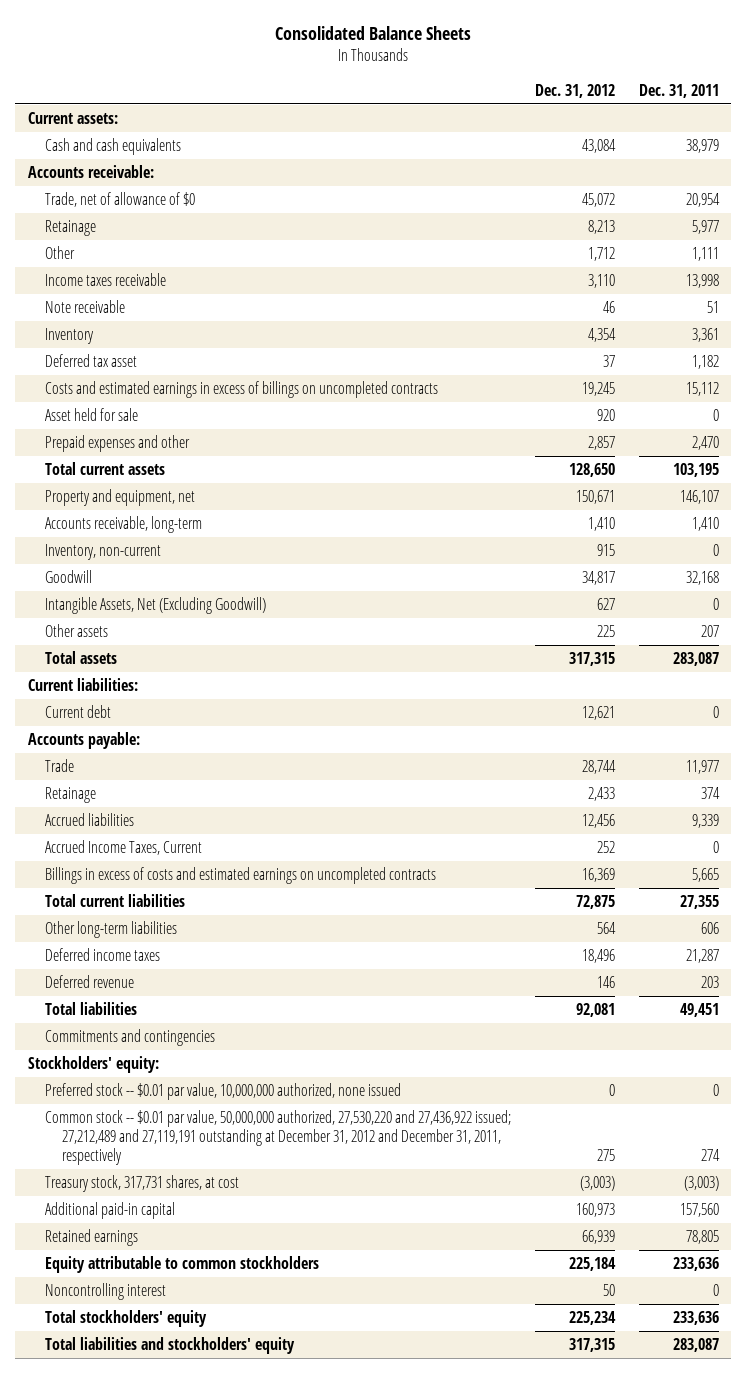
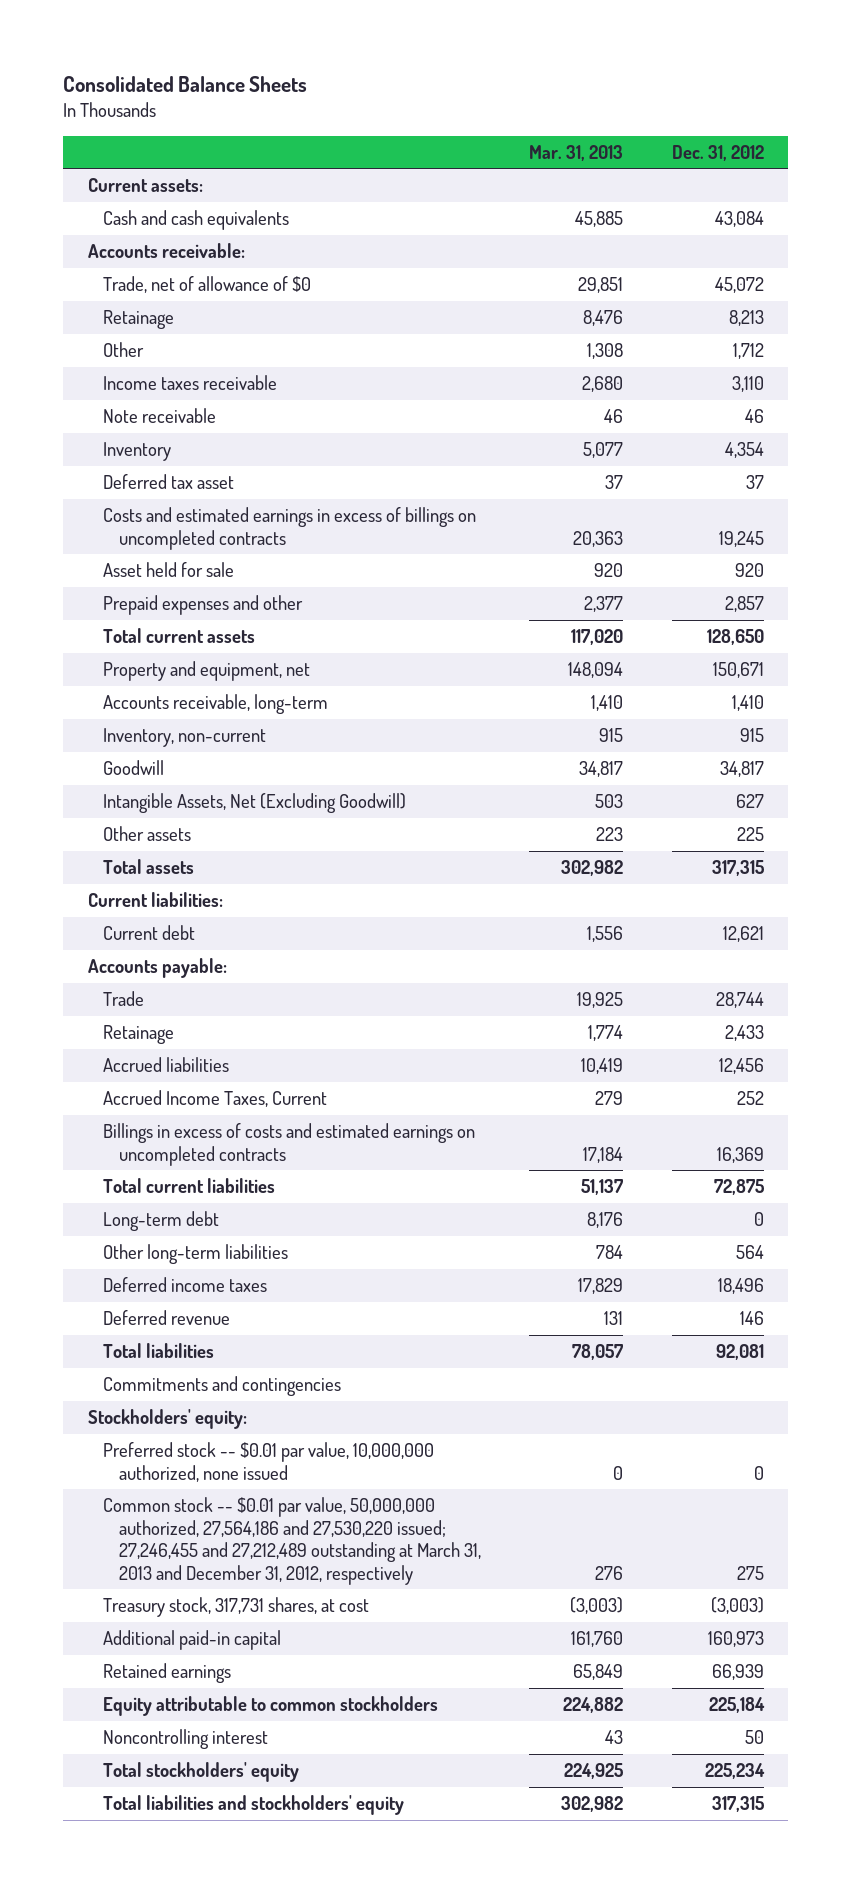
[639,83,720,98] Dec. 31, 2011 -> none
none -> [529,144,624,161] Mar. 31, 2013
none -> [103,1211,220,1232] Long-term debt
[44,1110,511,1165] Common stock -- $0.01 par value, 50,000,000 authorized, 27,530,220 and 27,436,922 issued; 27,212,489 and 27,119,191 outstanding at December 31, 2012 and December 31, 2011, respectively -> [103,1497,481,1585] Common stock -- $0.01 par value, 50,000,000 authorized, 27,564,186 and 27,530,220 issued; 27,246,455 and 27,212,489 outstanding at March 31, 2013 and December 31, 2012, respectively

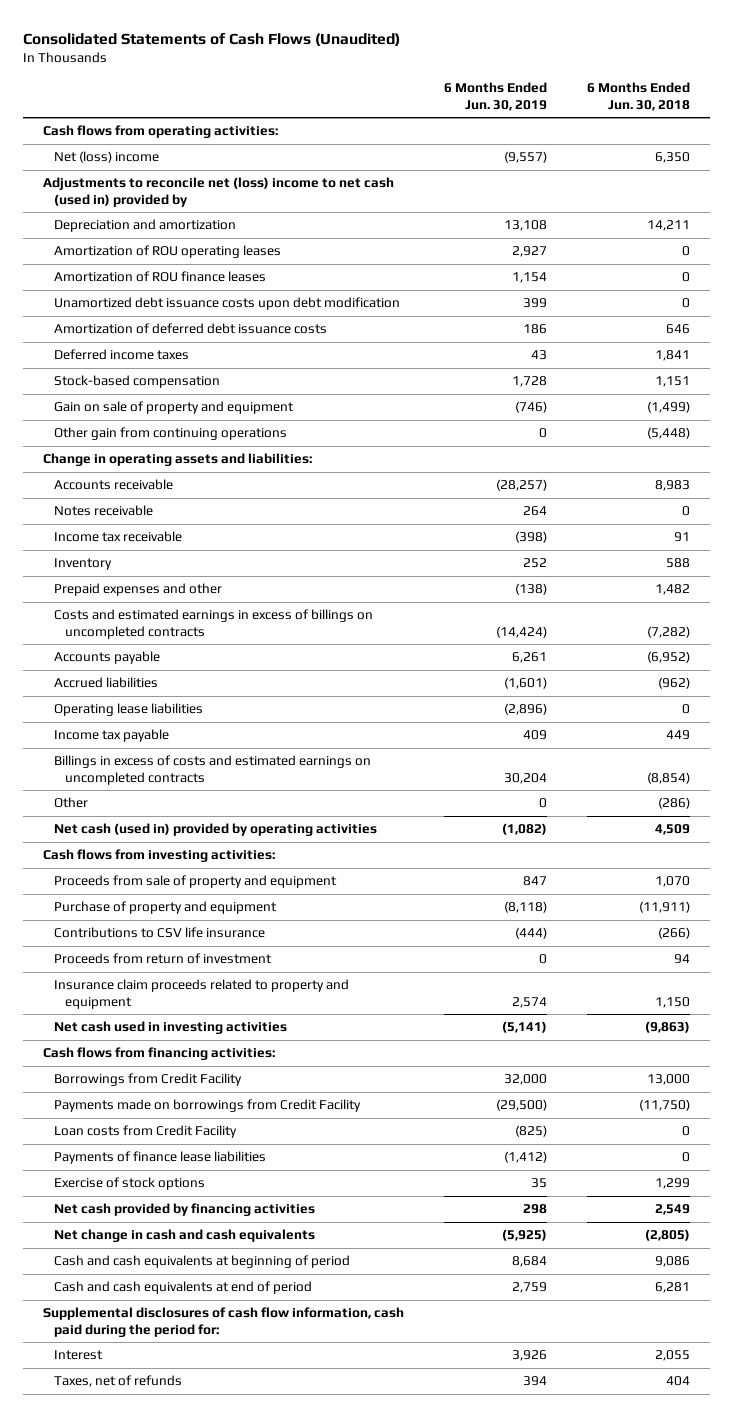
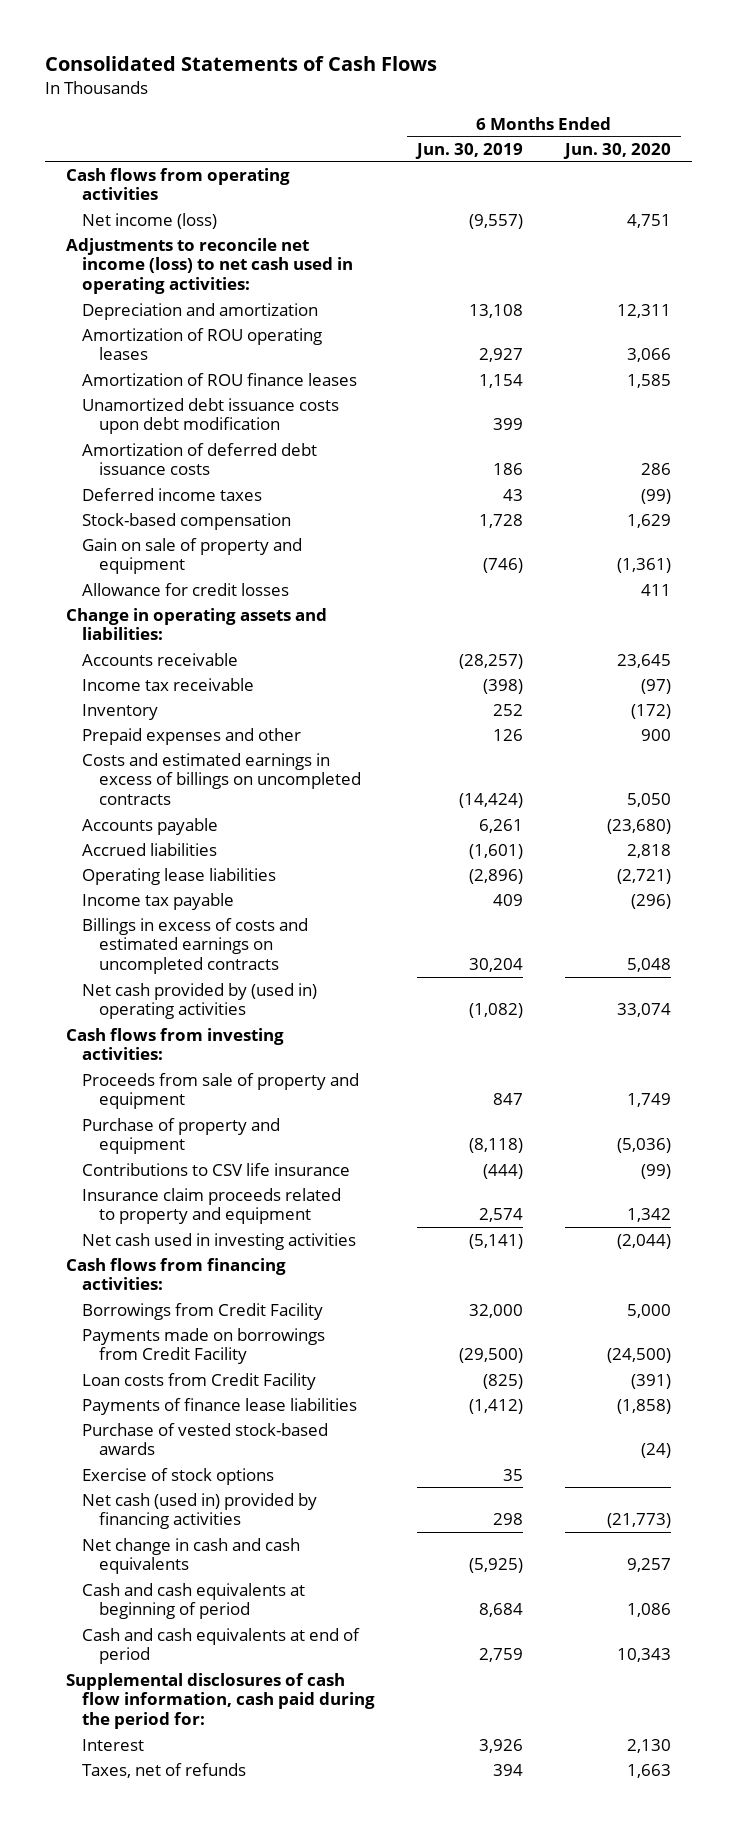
[22,32,400,46] Consolidated Statements of Cash Flows (Unaudited) -> [45,56,438,72] Consolidated Statements of Cash Flows
[586,82,690,111] 6 Months Ended Jun. 30, 2018 -> none
none -> [562,142,671,159] Jun. 30, 2020
[42,125,278,139] Cash flows from operating activities: -> [65,167,290,201] Cash flows from operating activities
[53,151,159,164] Net (loss) income -> [82,212,218,229] Net income (loss)
[42,177,394,207] Adjustments to reconcile net (loss) income to net cash (used in) provided by -> [65,237,354,295] Adjustments to reconcile net income (loss) to net cash used in operating activities:
[53,427,287,441] Other gain from continuing operations -> none
none -> [82,582,290,596] Allowance for credit losses
[53,505,153,517] Notes receivable -> none
[514,583,547,596] (138) -> [493,728,524,741] 126
[53,797,88,809] Other -> none
[53,823,377,837] Net cash (used in) provided by operating activities -> [82,982,318,1020] Net cash provided by (used in) operating activities
[53,953,272,965] Proceeds from return of investment -> none
none -> [82,1422,329,1456] Purchase of vested stock-based awards
[53,1203,315,1217] Net cash provided by financing activities -> [82,1492,318,1530] Net cash (used in) provided by financing activities

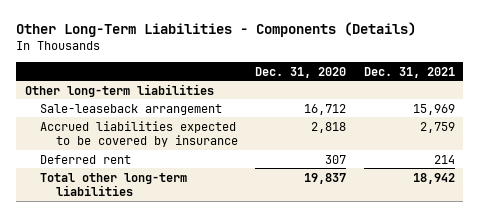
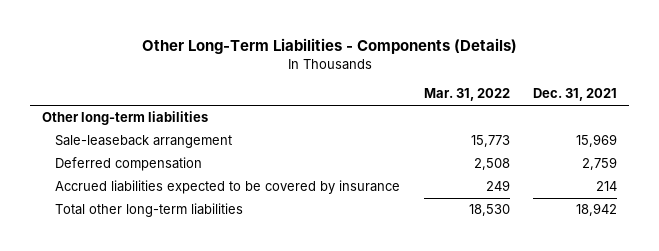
[255,66,347,78] Dec. 31, 2020 -> none
none -> [423,88,510,102] Mar. 31, 2022
[40,154,132,164] Deferred rent -> none
none -> [55,157,203,172] Deferred compensation
[419,121,455,133] 2,759 -> [595,181,617,192] 214

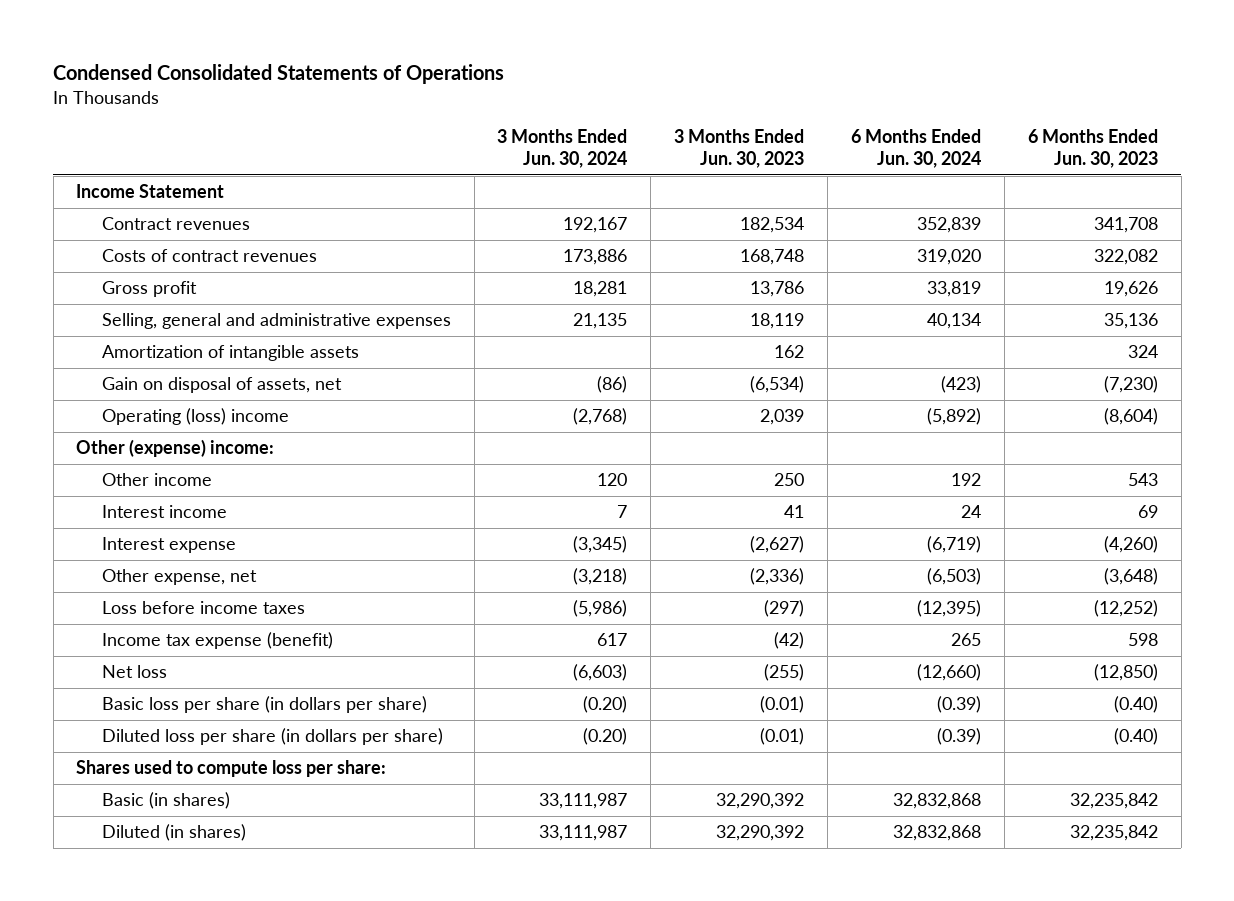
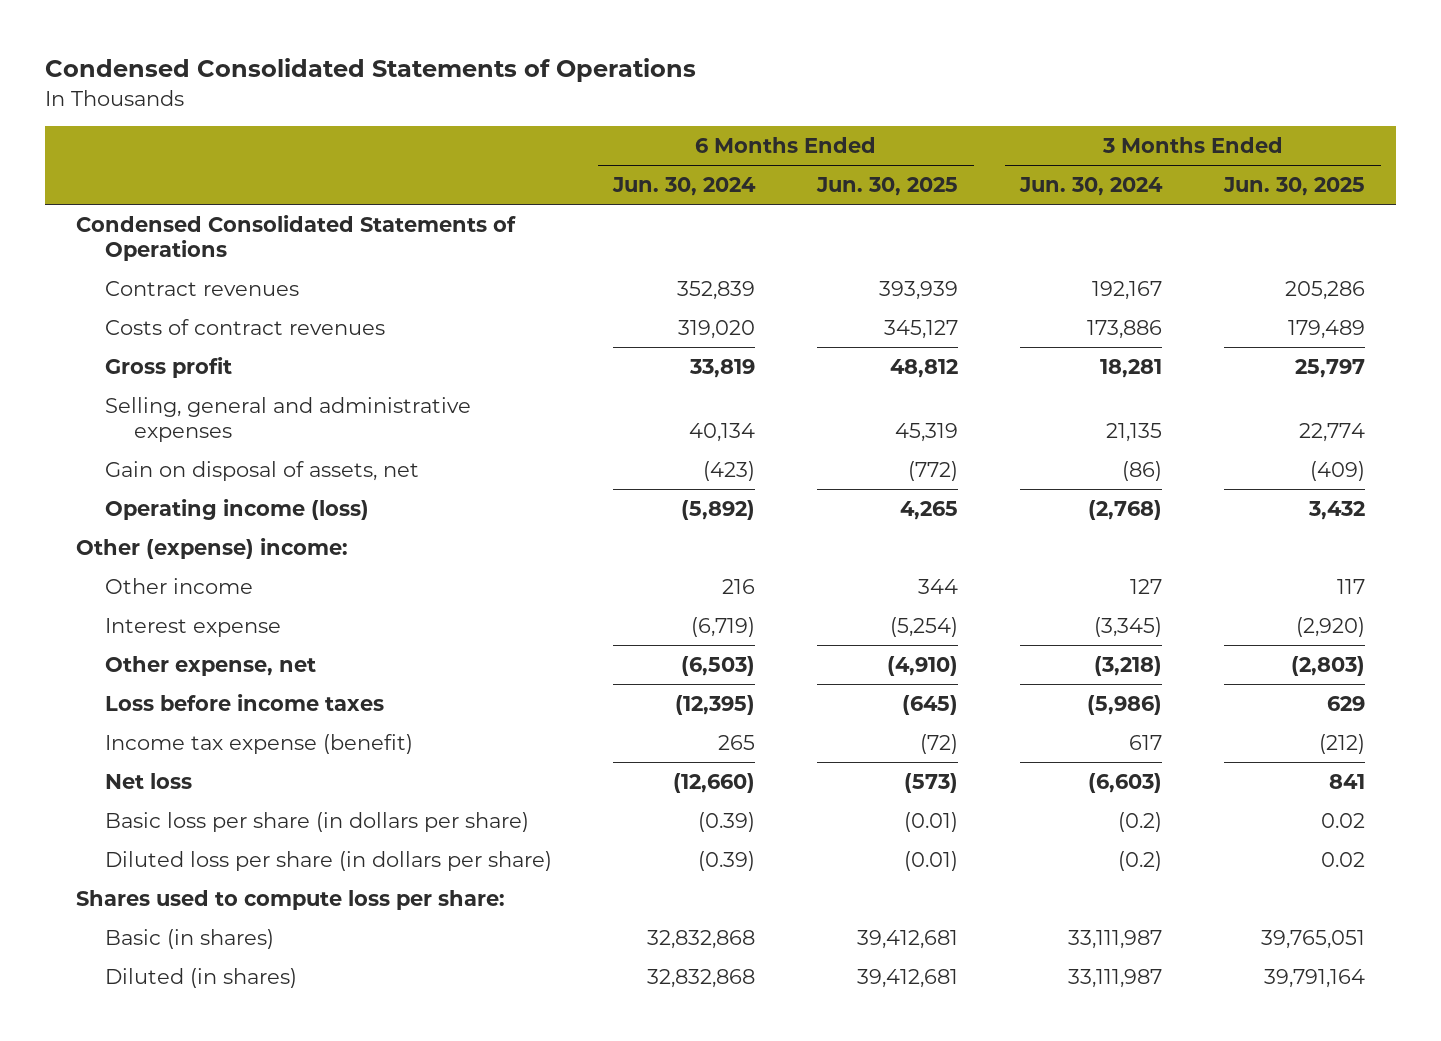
[674,129,805,169] 3 Months Ended Jun. 30, 2023 -> none
[1027,129,1158,169] 6 Months Ended Jun. 30, 2023 -> none
none -> [816,177,959,197] Jun. 30, 2025
none -> [1223,177,1366,197] Jun. 30, 2025
[76,184,225,199] Income Statement -> [75,214,516,261] Condensed Consolidated Statements of Operations
[101,345,359,362] Amortization of intangible assets -> none
[101,408,289,426] Operating (loss) income -> [104,498,369,520] Operating income (loss)
[101,505,227,519] Interest income -> none
[597,473,628,487] 120 -> [1130,578,1163,594] 127
[950,473,981,487] 192 -> [722,578,756,594] 216
[583,696,628,714] (0.20) -> [1118,811,1163,832] (0.2)
[583,728,628,746] (0.20) -> [1118,850,1163,871] (0.2)

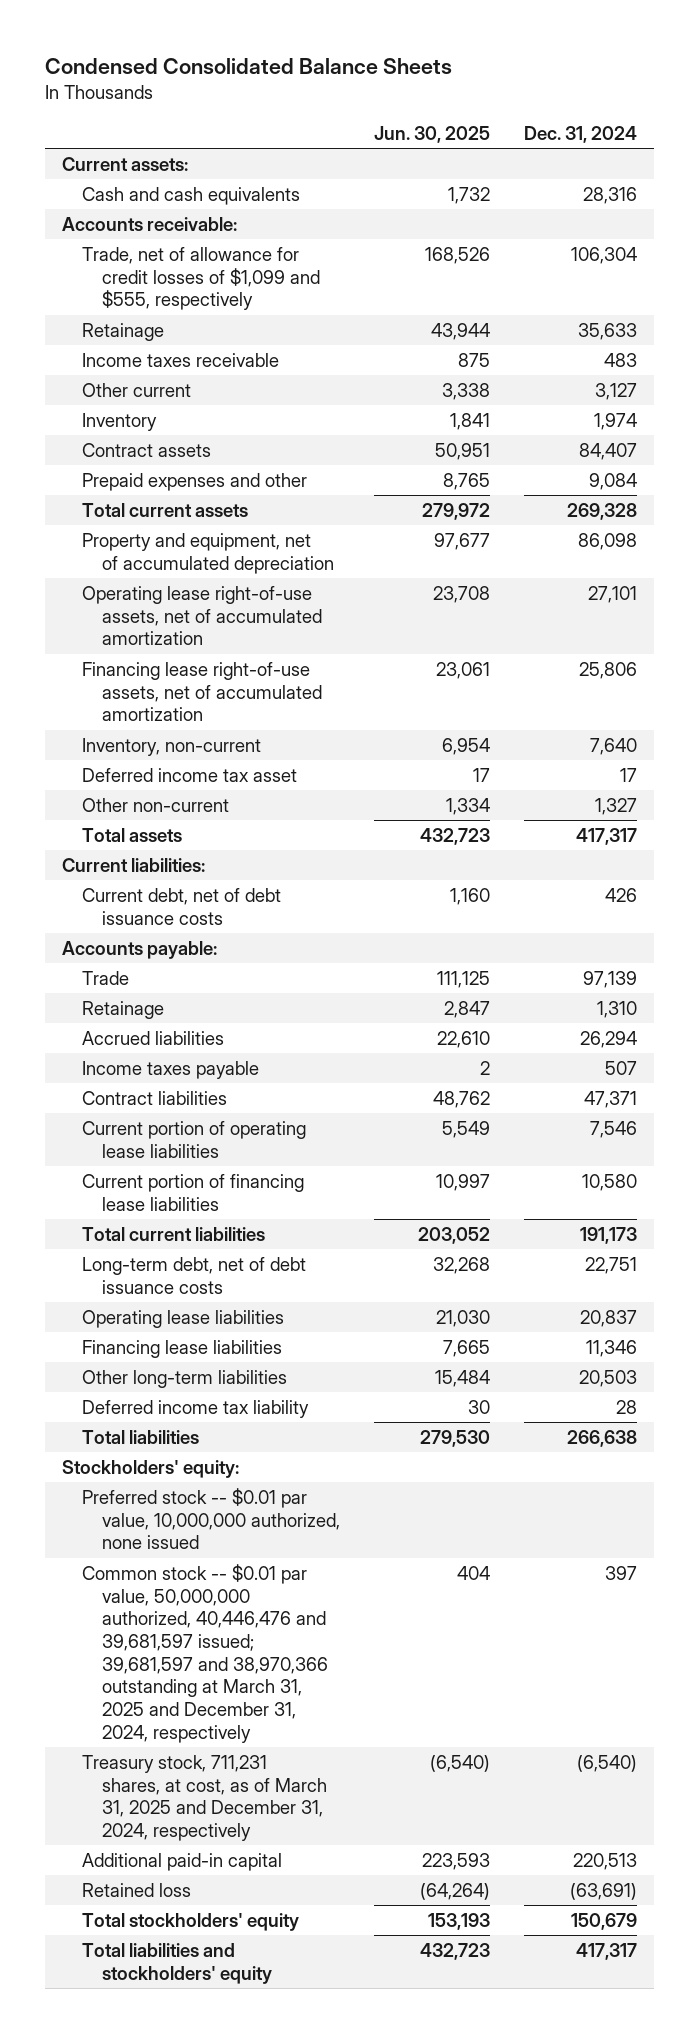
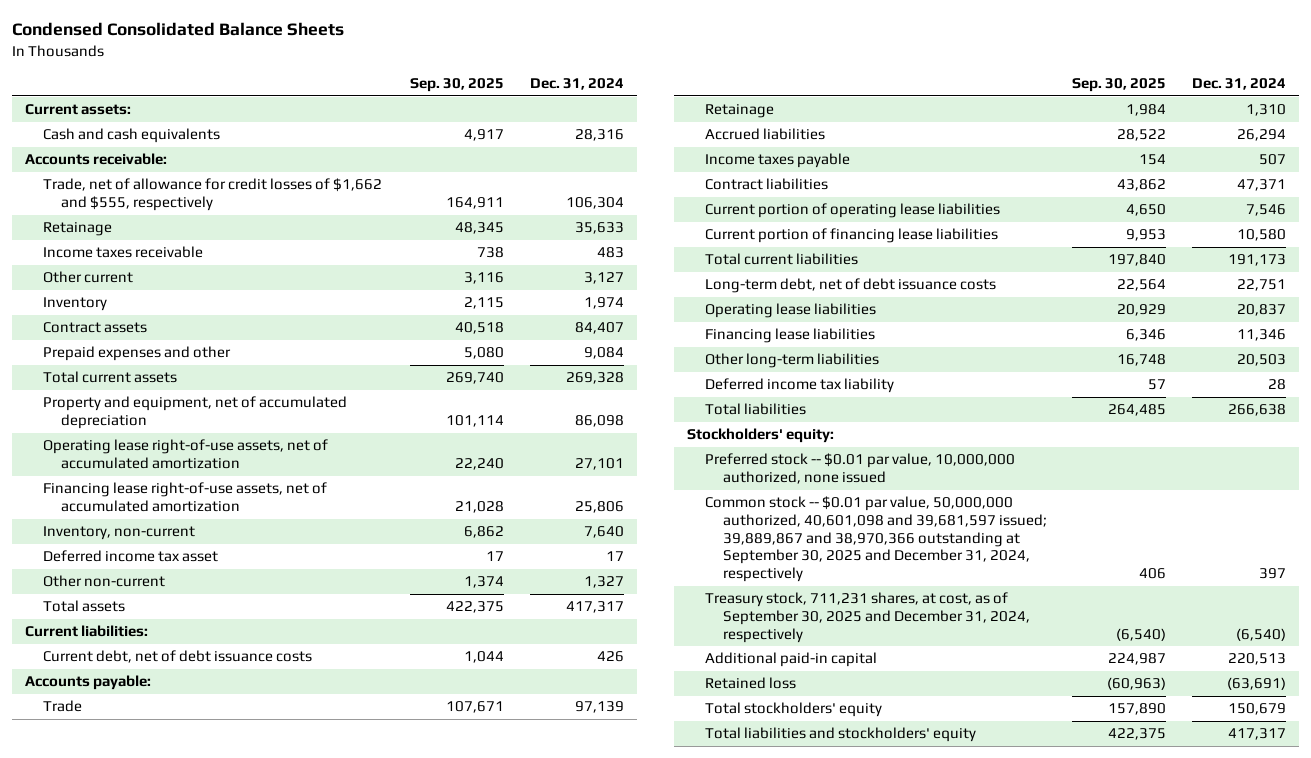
[374,125,491,143] Jun. 30, 2025 -> none
none -> [410,78,505,93] Sep. 30, 2025
[82,246,320,311] Trade, net of allowance for credit losses of $1,099 and $555, respectively -> [42,178,382,212] Trade, net of allowance for credit losses of $1,662 and $555, respectively
[82,1563,328,1743] Common stock -- $0.01 par value, 50,000,000 authorized, 40,446,476 and 39,681,597 issued; 39,681,597 and 38,970,366 outstanding at March 31, 2025 and December 31, 2024, respectively -> [704,496,1047,582] Common stock -- $0.01 par value, 50,000,000 authorized, 40,601,098 and 39,681,597 issued; 39,889,867 and 38,970,366 outstanding at September 30, 2025 and December 31, 2024, respectively
[82,1754,327,1841] Treasury stock, 711,231 shares, at cost, as of March 31, 2025 and December 31, 2024, respectively -> [704,592,1030,643] Treasury stock, 711,231 shares, at cost, as of September 30, 2025 and December 31, 2024, respectively

